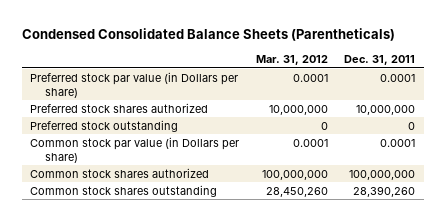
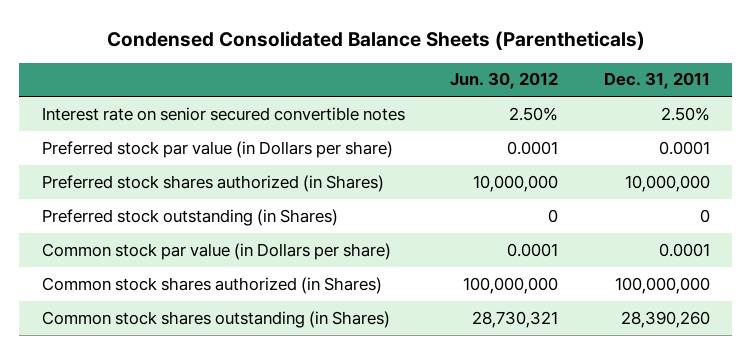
[255,55,328,66] Mar. 31, 2012 -> none
none -> [450,72,559,90] Jun. 30, 2012
none -> [41,106,405,121] Interest rate on senior secured convertible notes
[30,102,209,113] Preferred stock shares authorized -> [41,174,384,192] Preferred stock shares authorized (in Shares)
[30,119,179,132] Preferred stock outstanding -> [41,208,338,226] Preferred stock outstanding (in Shares)
[30,167,210,178] Common stock shares authorized -> [41,276,382,294] Common stock shares authorized (in Shares)
[30,184,218,197] Common stock shares outstanding -> [41,310,390,328] Common stock shares outstanding (in Shares)

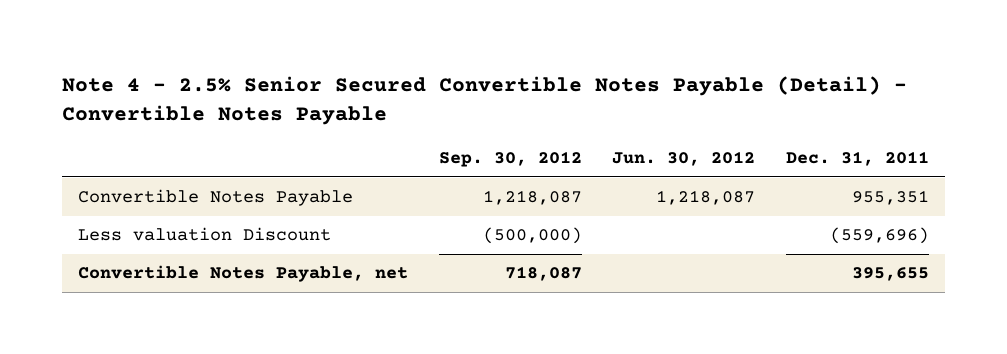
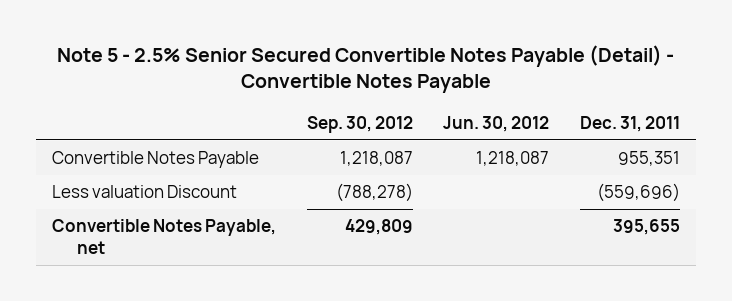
[62,76,908,126] Note 4 - 2.5% Senior Secured Convertible Notes Payable (Detail) - Convertible Notes Payable -> [56,45,674,94] Note 5 - 2.5% Senior Secured Convertible Notes Payable (Detail) - Convertible Notes Payable
[482,227,582,245] (500,000) -> [335,183,413,203] (788,278)
[504,266,582,282] 718,087 -> [344,219,413,236] 429,809

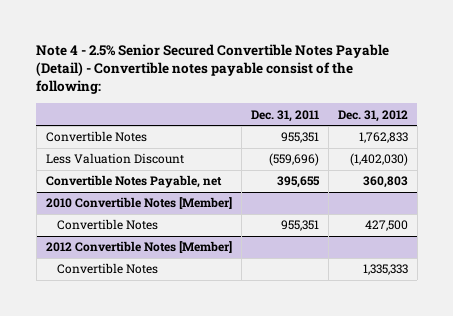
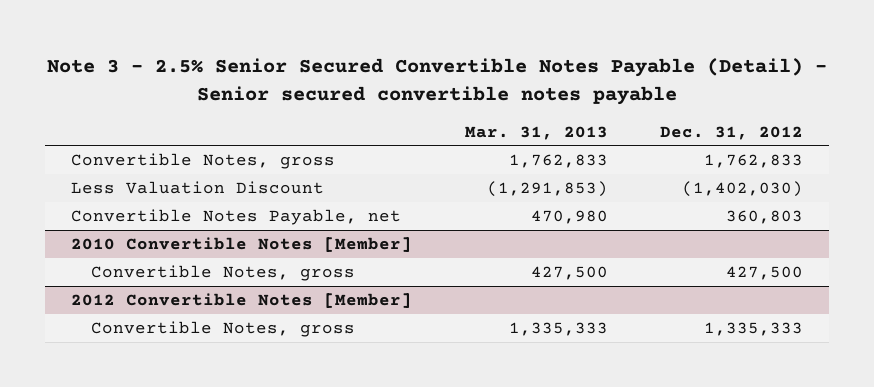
[36,43,390,95] Note 4 - 2.5% Senior Secured Convertible Notes Payable (Detail) - Convertible notes payable consist of the following: -> [47,58,828,105] Note 3 - 2.5% Senior Secured Convertible Notes Payable (Detail) - Senior secured convertible notes payable
[250,109,319,122] Dec. 31, 2011 -> none
none -> [464,125,608,140] Mar. 31, 2013
[45,131,147,143] Convertible Notes -> [71,152,336,169] Convertible Notes, gross
[56,219,158,231] Convertible Notes -> [90,264,355,281] Convertible Notes, gross
[56,263,158,275] Convertible Notes -> [90,320,355,337] Convertible Notes, gross

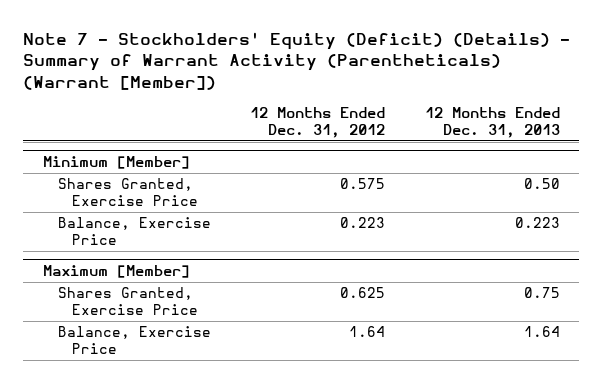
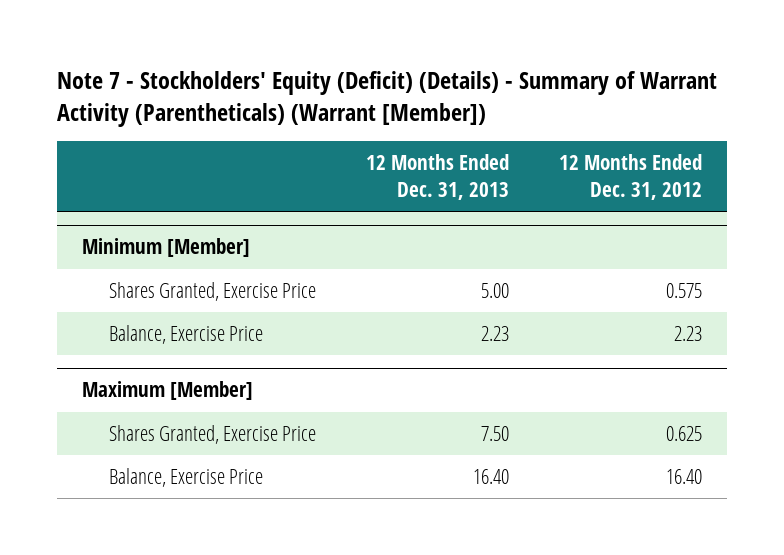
[523,178,560,190] 0.50 -> [480,282,509,298] 5.00
[340,217,386,229] 0.223 -> [673,325,702,341] 2.23
[514,217,560,229] 0.223 -> [480,325,509,341] 2.23
[523,287,560,299] 0.75 -> [480,425,509,441] 7.50
[349,326,386,338] 1.64 -> [665,468,702,484] 16.40
[523,326,560,338] 1.64 -> [472,468,509,484] 16.40

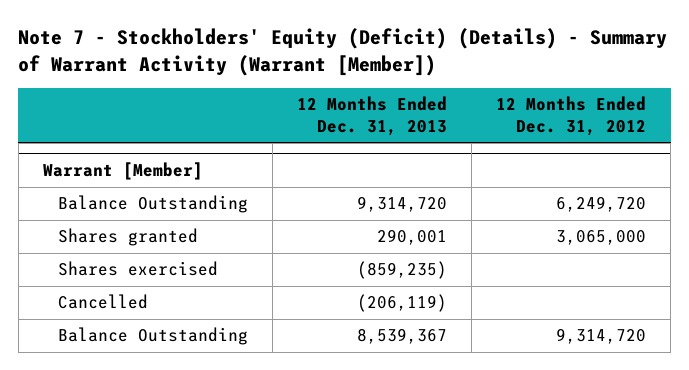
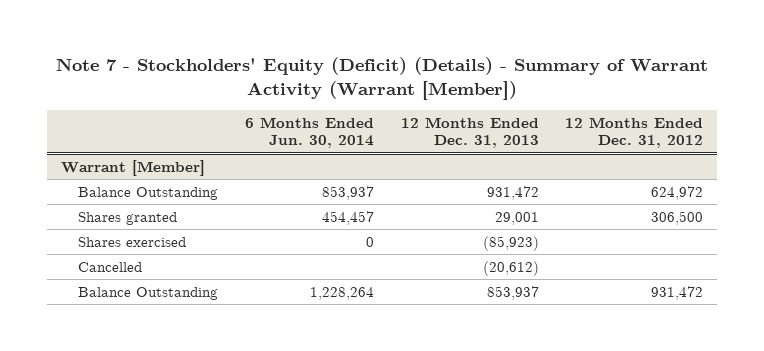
none -> [244,116,374,149] 6 Months Ended Jun. 30, 2014
[357,196,448,213] 9,314,720 -> [486,185,539,200] 931,472
[556,196,647,213] 6,249,720 -> [651,185,704,200] 624,972
[377,229,448,246] 290,001 -> [494,211,539,225] 29,001
[556,230,647,246] 3,065,000 -> [651,210,704,225] 306,500
[357,261,448,280] (859,235) -> [482,235,539,251] (85,923)
[357,294,448,313] (206,119) -> [482,260,539,276] (20,612)
[357,328,448,345] 8,539,367 -> [486,285,539,300] 853,937
[556,328,647,345] 9,314,720 -> [651,285,704,300] 931,472

